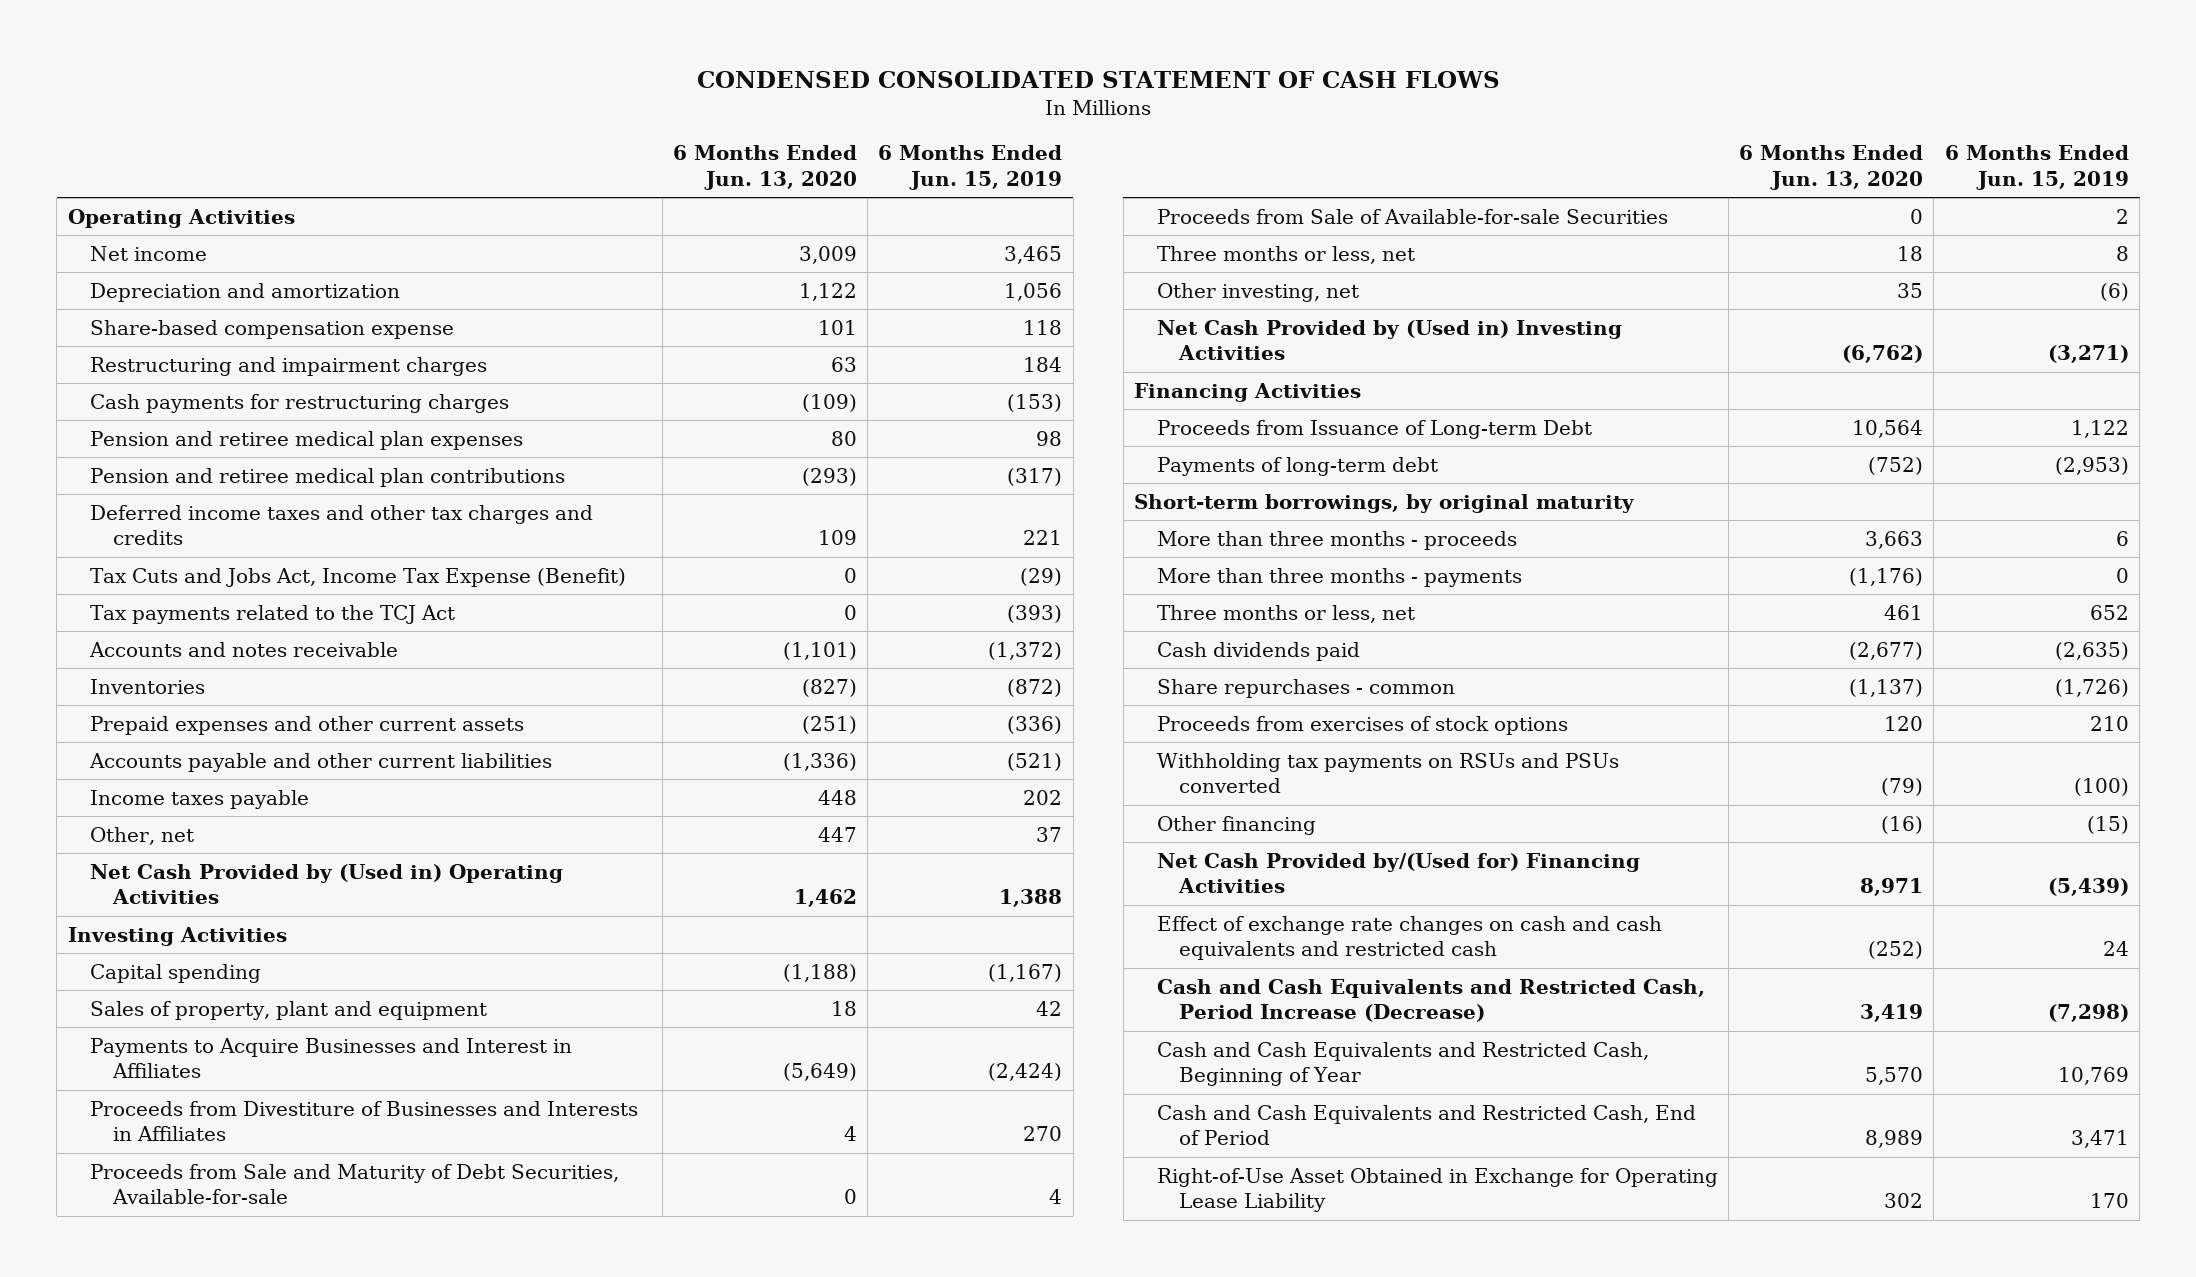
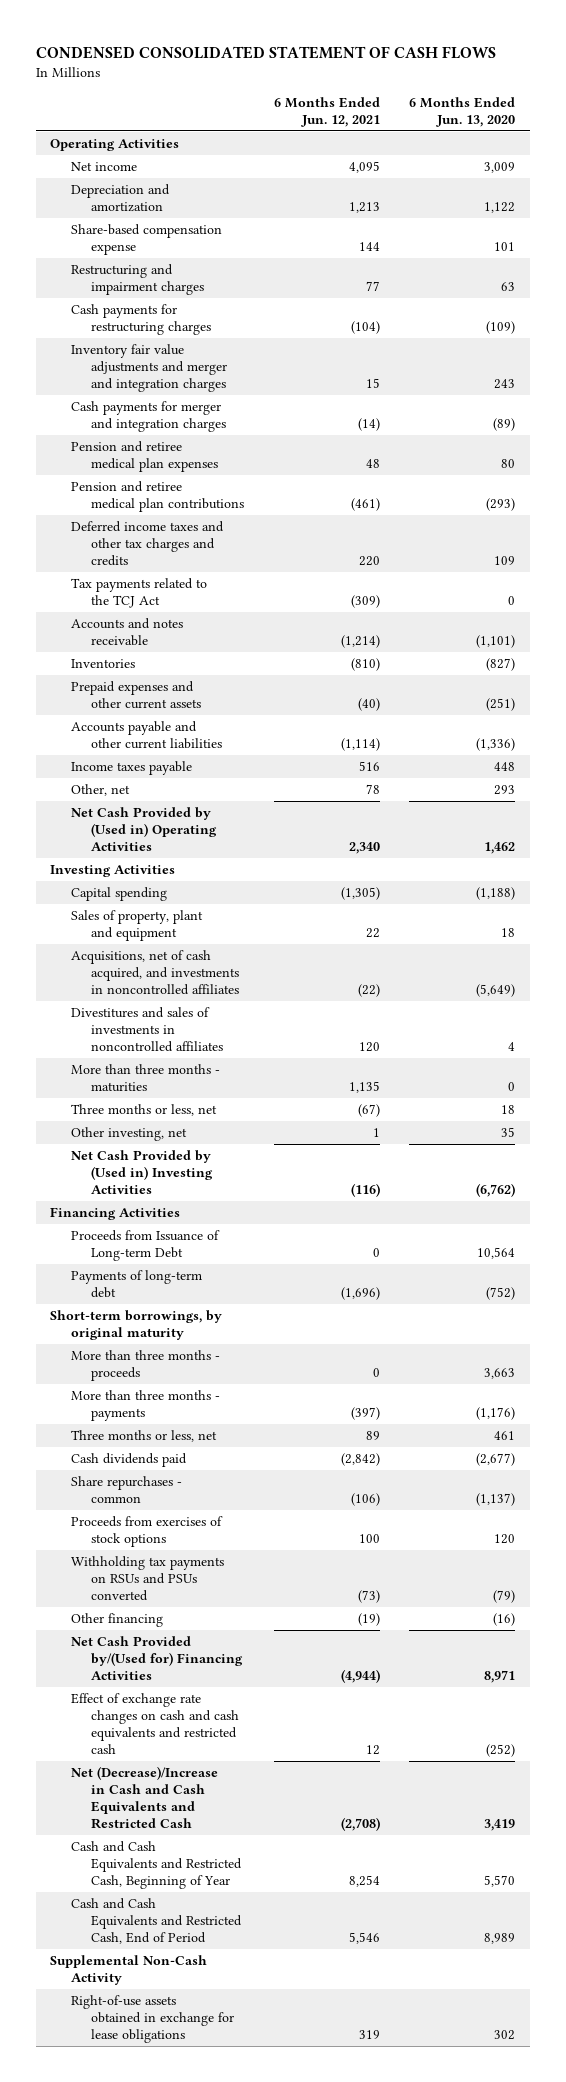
[878,145,1063,191] 6 Months Ended Jun. 15, 2019 -> none
none -> [273,96,380,127] 6 Months Ended Jun. 12, 2021
none -> [70,344,228,393] Inventory fair value adjustments and merger and integration charges
none -> [70,401,227,433] Cash payments for merger and integration charges
[90,567,627,587] Tax Cuts and Jobs Act, Income Tax Expense (Benefit) -> none
[817,826,857,842] 447 -> [494,785,516,796] 293
[1156,208,1668,224] Proceeds from Sale of Available-for-sale Securities -> none
[90,1037,573,1079] Payments to Acquire Businesses and Interest in Affiliates -> [70,950,240,996] Acquisitions, net of cash acquired, and investments in noncontrolled affiliates
[90,1100,639,1142] Proceeds from Divestiture of Businesses and Interests in Affiliates -> [70,1007,224,1053] Divestitures and sales of investments in noncontrolled affiliates
[90,1163,620,1205] Proceeds from Sale and Maturity of Debt Securities, Available-for-sale -> [70,1064,220,1093] More than three months - maturities
[1156,978,1705,1023] Cash and Cash Equivalents and Restricted Cash, Period Increase (Decrease) -> [70,1766,218,1829] Net (Decrease)/Increase in Cash and Cash Equivalents and Restricted Cash
none -> [50,1955,208,1986] Supplemental Non-Cash Activity
[1156,1167,1718,1213] Right-of-Use Asset Obtained in Exchange for Operating Lease Liability -> [70,1995,235,2044] Right-of-use assets obtained in exchange for lease obligations

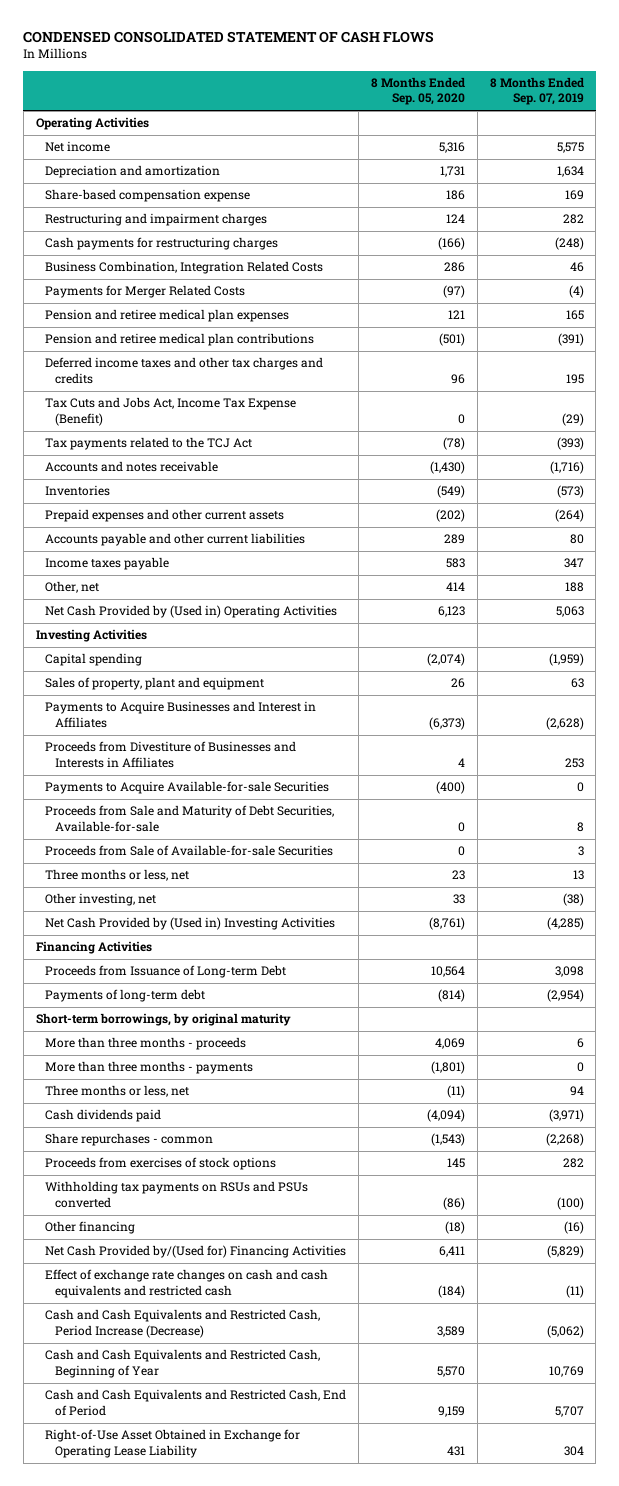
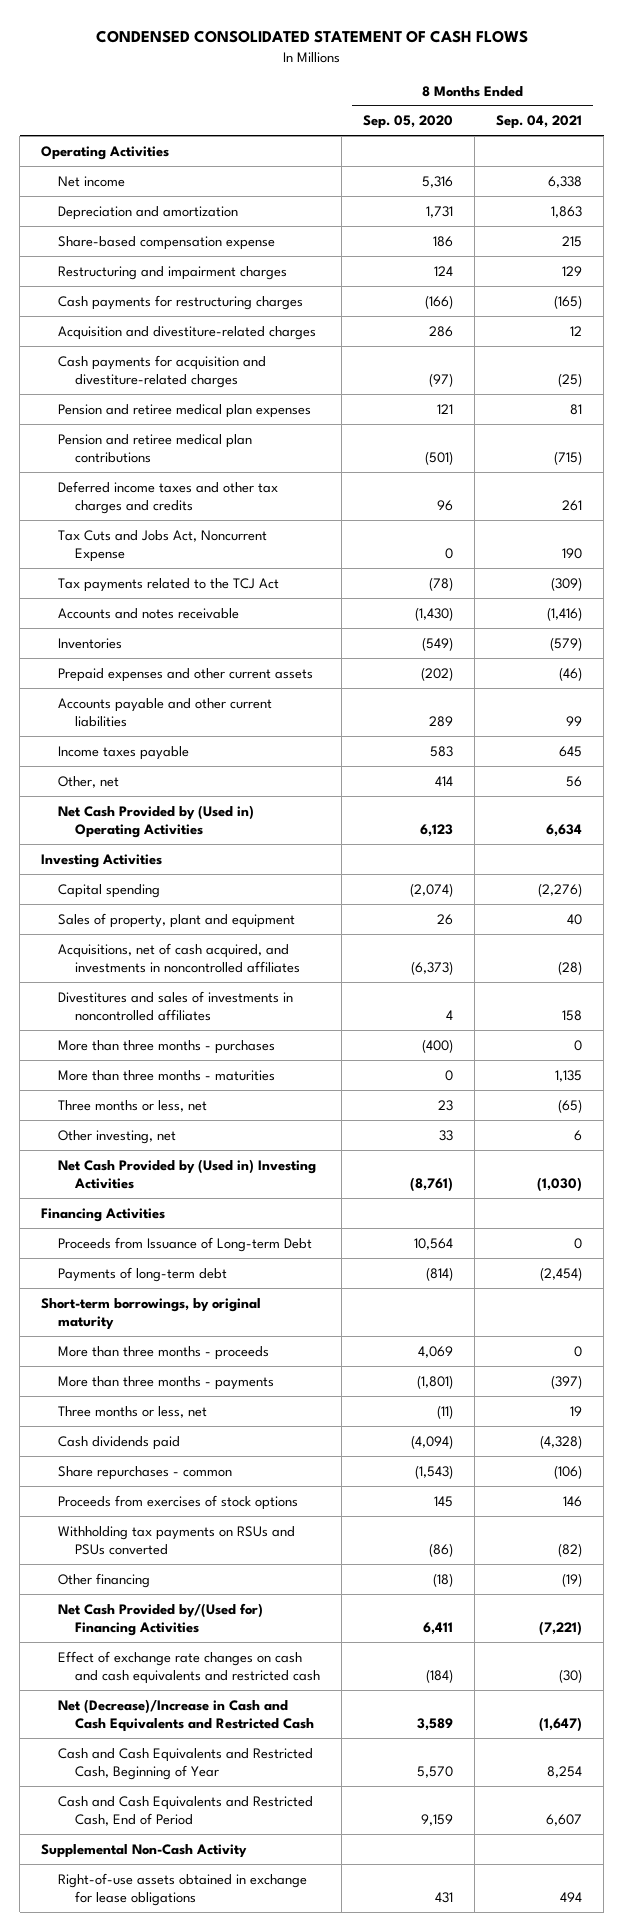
[489,77,584,106] 8 Months Ended Sep. 07, 2019 -> none
none -> [496,115,583,130] Sep. 04, 2021
[45,261,324,275] Business Combination, Integration Related Costs -> [58,325,317,340] Acquisition and divestiture-related charges
[45,285,246,299] Payments for Merger Related Costs -> [58,354,267,389] Cash payments for acquisition and divestiture-related charges
[45,397,297,426] Tax Cuts and Jobs Act, Income Tax Expense (Benefit) -> [58,529,268,563] Tax Cuts and Jobs Act, Noncurrent Expense
[45,845,334,857] Proceeds from Sale of Available-for-sale Securities -> none
[45,701,317,728] Payments to Acquire Businesses and Interest in Affiliates -> [58,942,301,974] Acquisitions, net of cash acquired, and investments in noncontrolled affiliates
[45,741,297,768] Proceeds from Divestiture of Businesses and Interests in Affiliates -> [58,990,294,1022] Divestitures and sales of investments in noncontrolled affiliates
[45,781,330,795] Payments to Acquire Available-for-sale Securities -> [58,1039,276,1054] More than three months - purchases
[45,805,335,832] Proceeds from Sale and Maturity of Debt Securities, Available-for-sale -> [58,1069,276,1081] More than three months - maturities
[45,1309,321,1338] Cash and Cash Equivalents and Restricted Cash, Period Increase (Decrease) -> [58,1698,315,1733] Net (Decrease)/Increase in Cash and Cash Equivalents and Restricted Cash
none -> [41,1843,248,1858] Supplemental Non-Cash Activity
[45,1429,301,1458] Right-of-Use Asset Obtained in Exchange for Operating Lease Liability -> [58,1872,308,1907] Right-of-use assets obtained in exchange for lease obligations

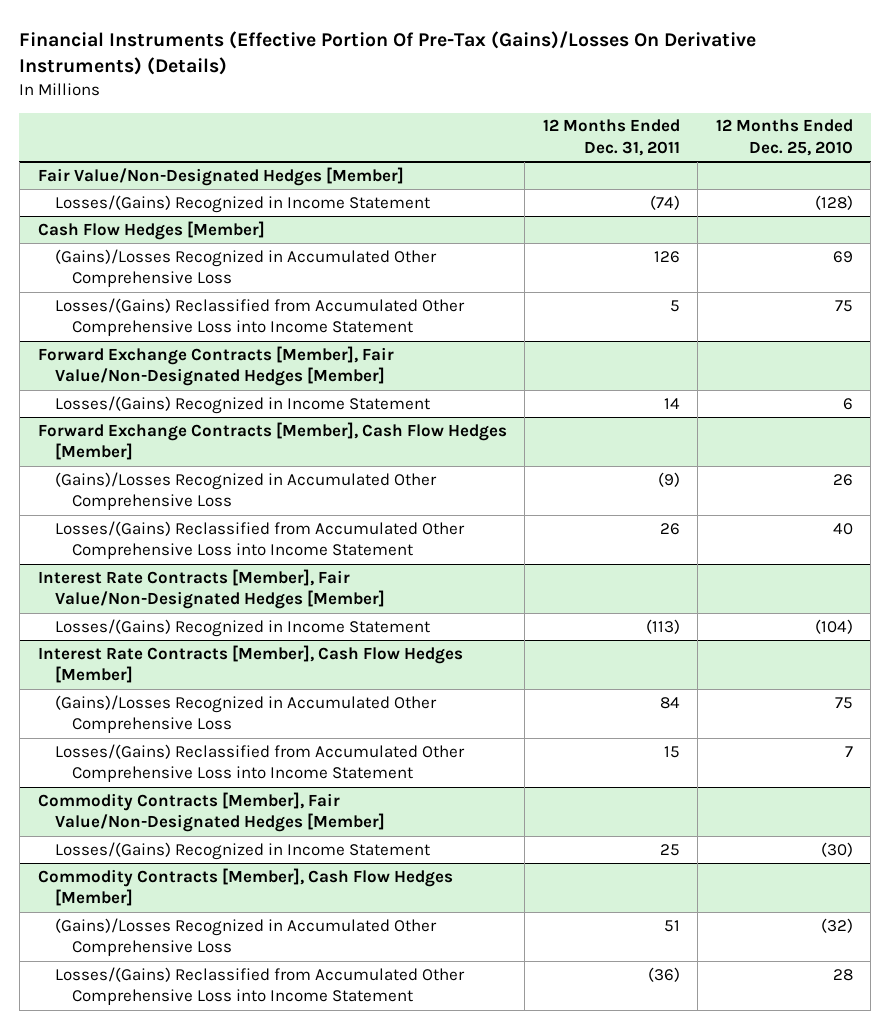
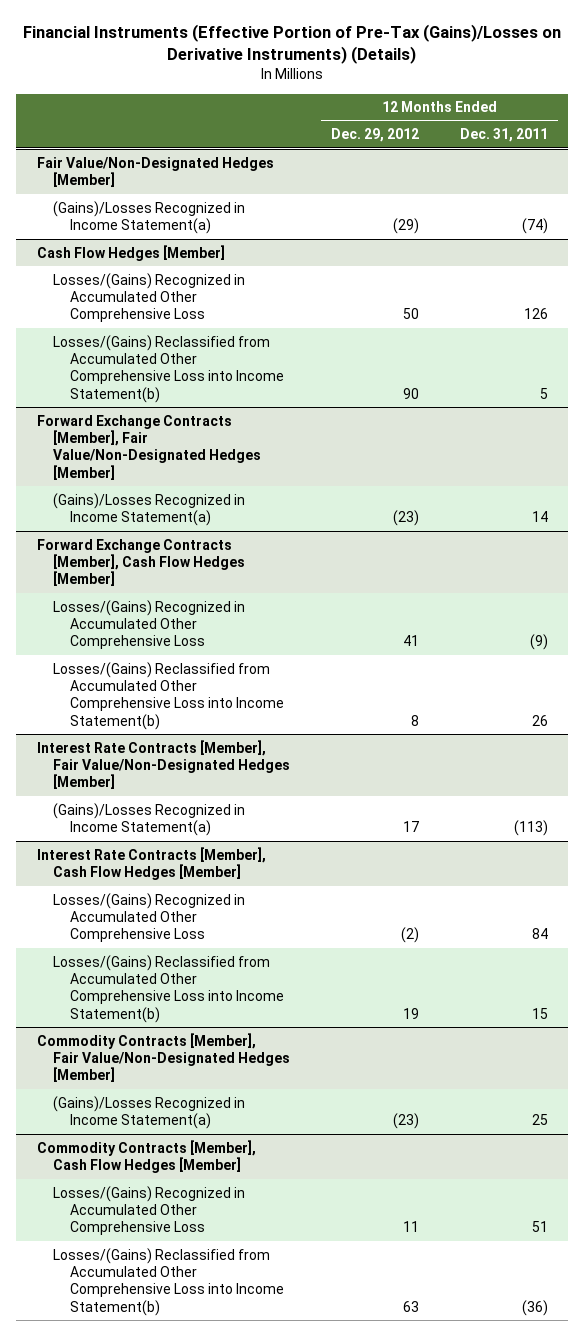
[19,30,757,76] Financial Instruments (Effective Portion Of Pre-Tax (Gains)/Losses On Derivative Instruments) (Details) -> [23,24,562,65] Financial Instruments (Effective Portion of Pre-Tax (Gains)/Losses on Derivative Instruments) (Details)
[715,119,853,156] 12 Months Ended Dec. 25, 2010 -> none
none -> [331,128,420,143] Dec. 29, 2012
[55,194,431,213] Losses/(Gains) Recognized in Income Statement -> [53,200,246,235] (Gains)/Losses Recognized in Income Statement(a)
[55,248,438,288] (Gains)/Losses Recognized in Accumulated Other Comprehensive Loss -> [53,272,246,323] Losses/(Gains) Recognized in Accumulated Other Comprehensive Loss
[55,297,466,337] Losses/(Gains) Reclassified from Accumulated Other Comprehensive Loss into Income Statement -> [53,334,285,403] Losses/(Gains) Reclassified from Accumulated Other Comprehensive Loss into Income Statement(b)
[55,395,431,414] Losses/(Gains) Recognized in Income Statement -> [53,492,246,527] (Gains)/Losses Recognized in Income Statement(a)
[55,471,438,511] (Gains)/Losses Recognized in Accumulated Other Comprehensive Loss -> [53,599,246,650] Losses/(Gains) Recognized in Accumulated Other Comprehensive Loss
[55,520,466,560] Losses/(Gains) Reclassified from Accumulated Other Comprehensive Loss into Income Statement -> [53,661,285,730] Losses/(Gains) Reclassified from Accumulated Other Comprehensive Loss into Income Statement(b)
[55,618,431,637] Losses/(Gains) Recognized in Income Statement -> [53,802,246,837] (Gains)/Losses Recognized in Income Statement(a)
[55,694,438,734] (Gains)/Losses Recognized in Accumulated Other Comprehensive Loss -> [53,892,246,943] Losses/(Gains) Recognized in Accumulated Other Comprehensive Loss
[55,743,466,783] Losses/(Gains) Reclassified from Accumulated Other Comprehensive Loss into Income Statement -> [53,954,285,1023] Losses/(Gains) Reclassified from Accumulated Other Comprehensive Loss into Income Statement(b)
[55,841,431,860] Losses/(Gains) Recognized in Income Statement -> [53,1095,246,1130] (Gains)/Losses Recognized in Income Statement(a)
[55,917,438,957] (Gains)/Losses Recognized in Accumulated Other Comprehensive Loss -> [53,1185,246,1236] Losses/(Gains) Recognized in Accumulated Other Comprehensive Loss
[55,966,466,1006] Losses/(Gains) Reclassified from Accumulated Other Comprehensive Loss into Income Statement -> [53,1247,285,1316] Losses/(Gains) Reclassified from Accumulated Other Comprehensive Loss into Income Statement(b)

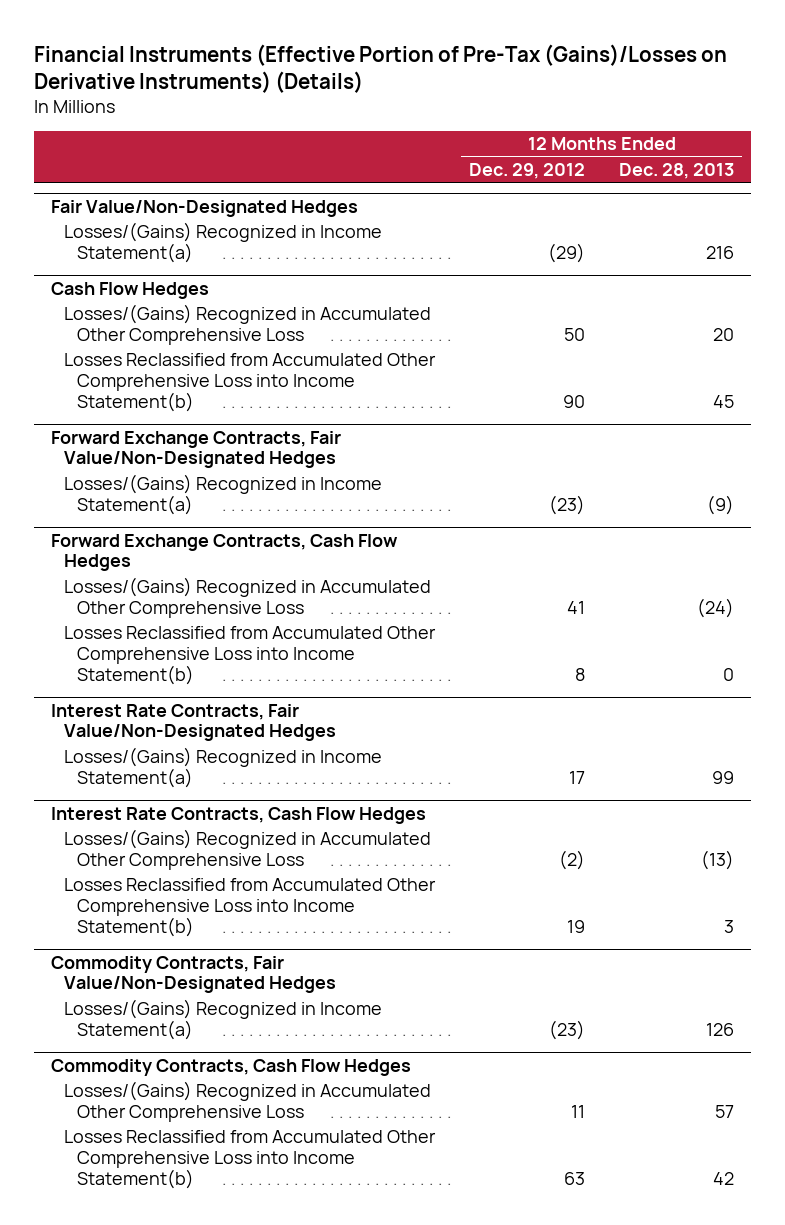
[460,128,549,143] Dec. 31, 2011 -> none
none -> [618,163,734,180] Dec. 28, 2013
[36,156,274,188] Fair Value/Non-Designated Hedges [Member] -> [50,199,358,217] Fair Value/Non-Designated Hedges
[53,200,246,235] (Gains)/Losses Recognized in Income Statement(a) -> [64,222,383,264] Losses/(Gains) Recognized in Income Statement(a)
[36,244,225,261] Cash Flow Hedges [Member] -> [50,281,209,299] Cash Flow Hedges
[53,334,285,403] Losses/(Gains) Reclassified from Accumulated Other Comprehensive Loss into Income Statement(b) -> [64,353,437,412] Losses Reclassified from Accumulated Other Comprehensive Loss into Income Statement(b)
[36,414,262,480] Forward Exchange Contracts [Member], Fair Value/Non-Designated Hedges [Member] -> [50,430,341,469] Forward Exchange Contracts, Fair Value/Non-Designated Hedges
[53,492,246,527] (Gains)/Losses Recognized in Income Statement(a) -> [64,474,383,516] Losses/(Gains) Recognized in Income Statement(a)
[36,538,246,587] Forward Exchange Contracts [Member], Cash Flow Hedges [Member] -> [50,533,398,572] Forward Exchange Contracts, Cash Flow Hedges
[53,661,285,730] Losses/(Gains) Reclassified from Accumulated Other Comprehensive Loss into Income Statement(b) -> [64,626,437,685] Losses Reclassified from Accumulated Other Comprehensive Loss into Income Statement(b)
[36,739,291,790] Interest Rate Contracts [Member], Fair Value/Non-Designated Hedges [Member] -> [50,703,337,742] Interest Rate Contracts, Fair Value/Non-Designated Hedges
[53,802,246,837] (Gains)/Losses Recognized in Income Statement(a) -> [64,747,383,789] Losses/(Gains) Recognized in Income Statement(a)
[36,846,266,881] Interest Rate Contracts [Member], Cash Flow Hedges [Member] -> [50,806,426,824] Interest Rate Contracts, Cash Flow Hedges
[53,954,285,1023] Losses/(Gains) Reclassified from Accumulated Other Comprehensive Loss into Income Statement(b) -> [64,878,437,937] Losses Reclassified from Accumulated Other Comprehensive Loss into Income Statement(b)
[36,1032,291,1083] Commodity Contracts [Member], Fair Value/Non-Designated Hedges [Member] -> [50,955,337,994] Commodity Contracts, Fair Value/Non-Designated Hedges
[53,1095,246,1130] (Gains)/Losses Recognized in Income Statement(a) -> [64,999,383,1041] Losses/(Gains) Recognized in Income Statement(a)
[36,1139,256,1174] Commodity Contracts [Member], Cash Flow Hedges [Member] -> [50,1058,411,1076] Commodity Contracts, Cash Flow Hedges
[53,1247,285,1316] Losses/(Gains) Reclassified from Accumulated Other Comprehensive Loss into Income Statement(b) -> [64,1130,437,1189] Losses Reclassified from Accumulated Other Comprehensive Loss into Income Statement(b)

